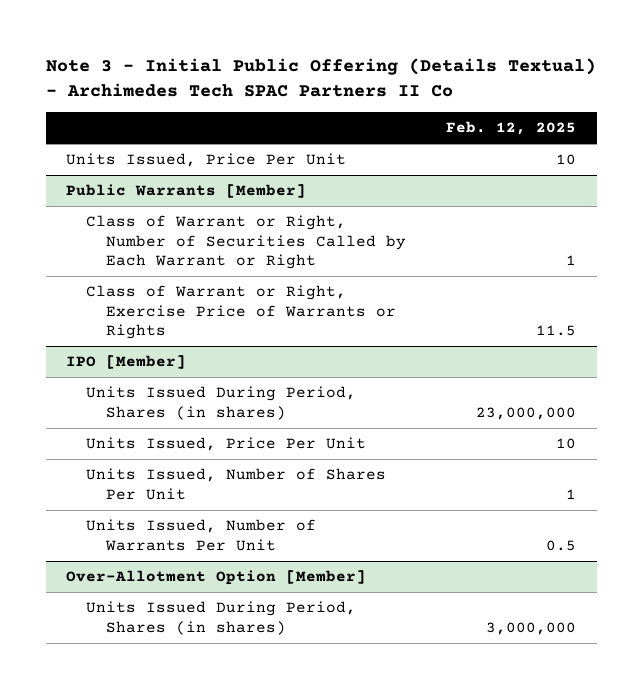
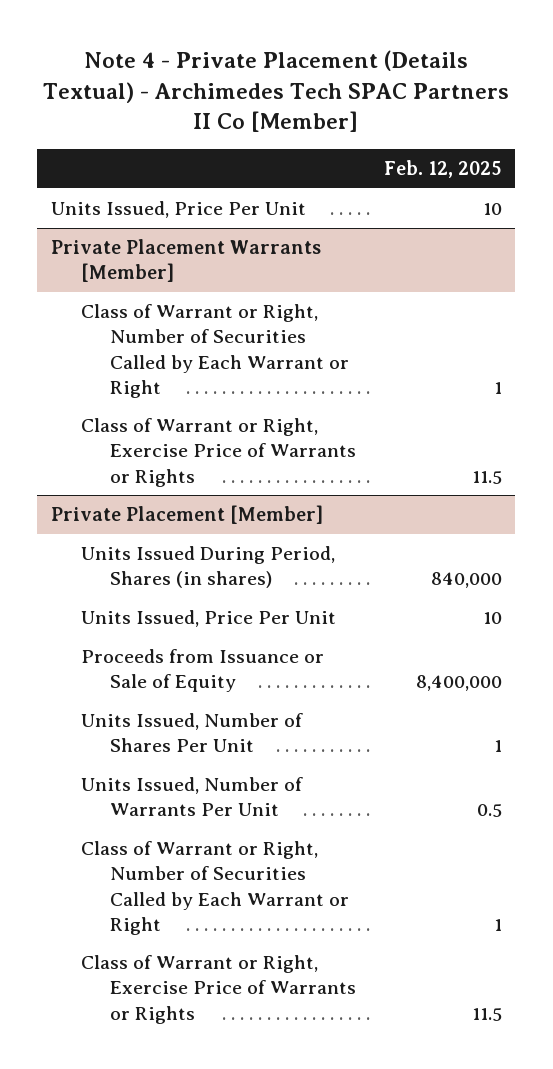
[46,58,597,97] Note 3 - Initial Public Offering (Details Textual) - Archimedes Tech SPAC Partners II Co -> [43,50,510,133] Note 4 - Private Placement (Details Textual) - Archimedes Tech SPAC Partners II Co [Member]
[66,184,307,199] Public Warrants [Member] -> none
none -> [51,239,322,283] Private Placement Warrants [Member]
[66,355,187,370] IPO [Member] -> none
none -> [51,505,324,525] Private Placement [Member]
[476,406,577,420] 23,000,000 -> [430,572,502,589] 840,000
none -> [80,649,324,693] Proceeds from Issuance or Sale of Equity
[66,570,367,586] Over-Allotment Option [Member] -> none
[86,601,357,635] Units Issued During Period, Shares (in shares) -> none
none -> [80,841,350,935] Class of Warrant or Right, Number of Securities Called by Each Warrant or Right
none -> [80,955,357,1024] Class of Warrant or Right, Exercise Price of Warrants or Rights

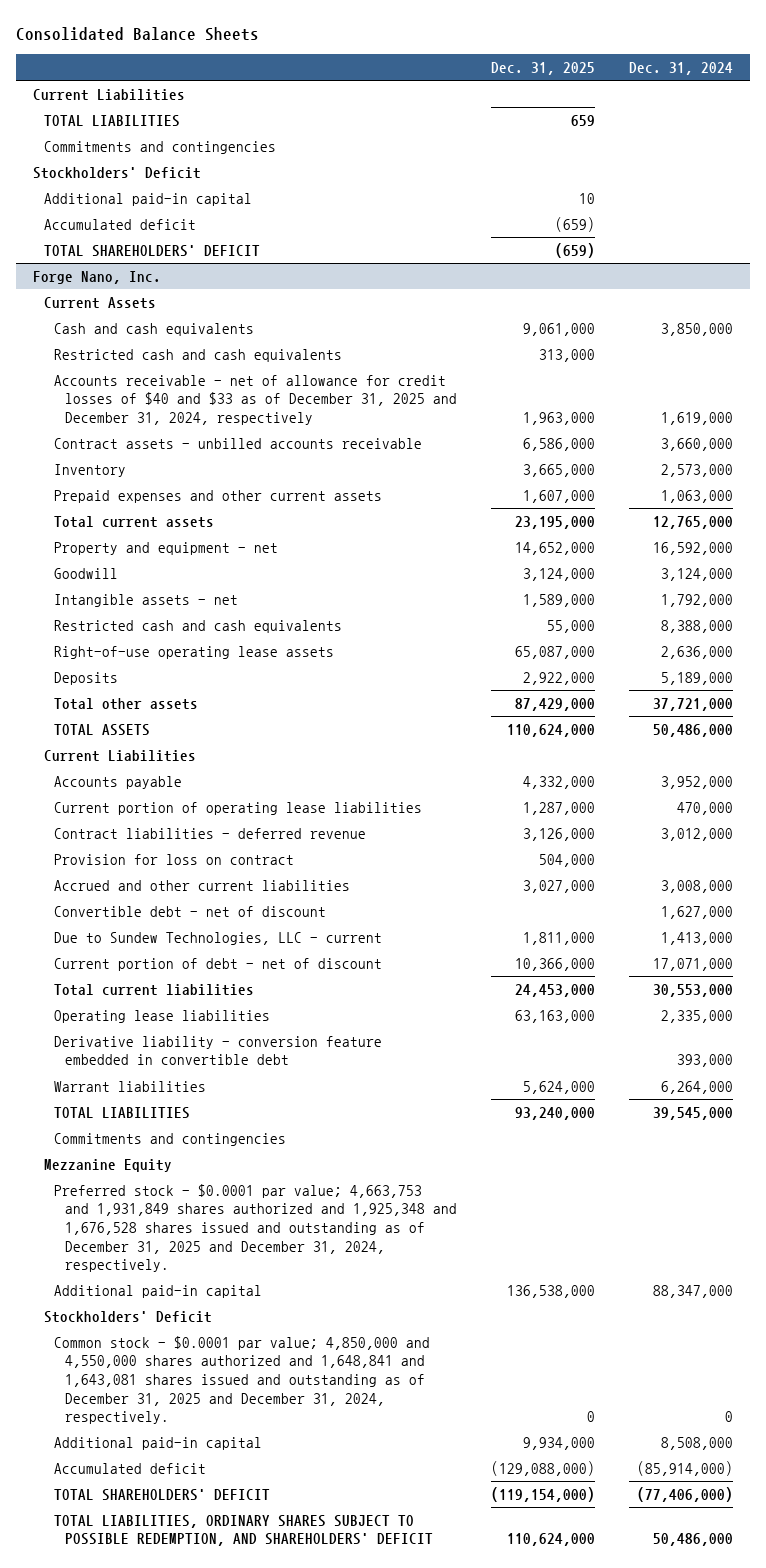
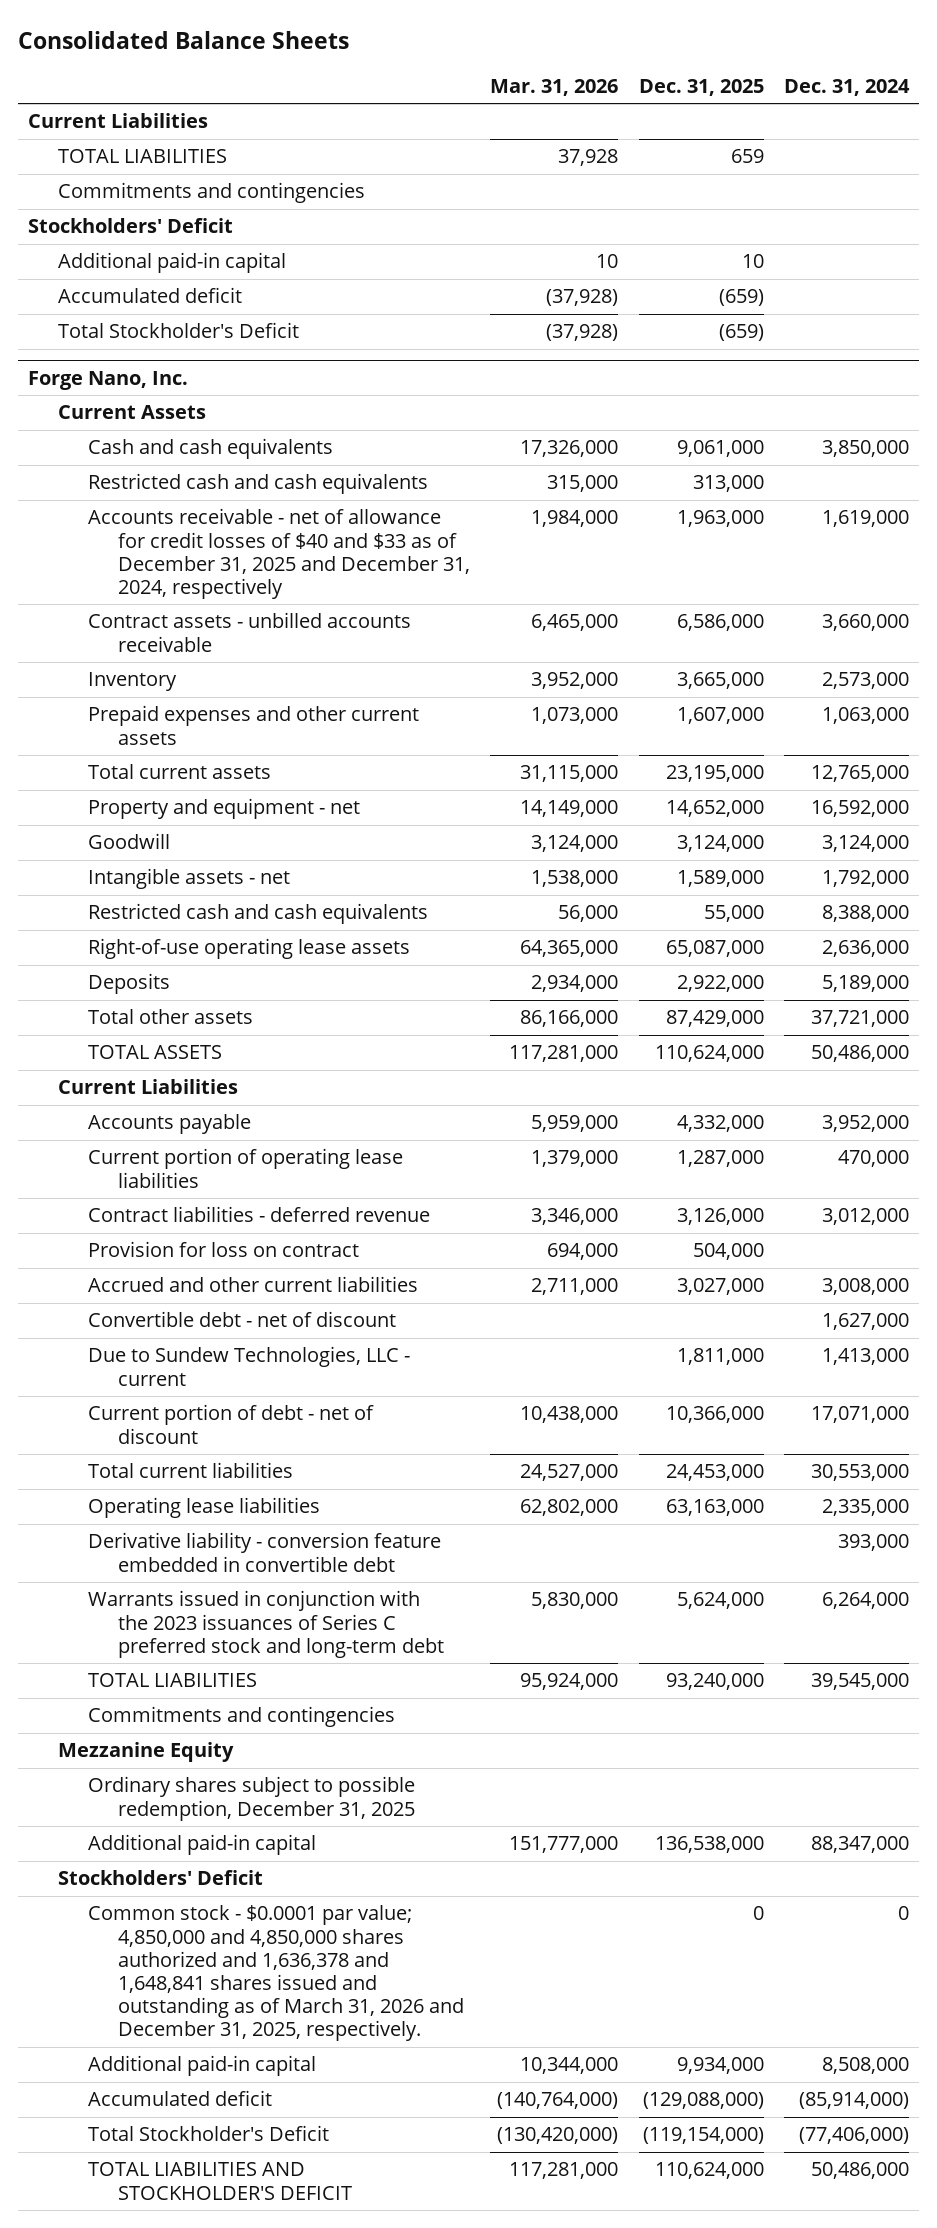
none -> [490,78,619,96] Mar. 31, 2026
[43,244,260,257] TOTAL SHAREHOLDERS' DEFICIT -> [58,322,300,339] Total Stockholder's Deficit
[54,1080,207,1092] Warrant liabilities -> [88,1590,445,1658] Warrants issued in conjunction with the 2023 issuances of Series C preferred stock and long-term debt
[54,1183,457,1273] Preferred stock - $0.0001 par value; 4,663,753 and 1,931,849 shares authorized and 1,925,348 and 1,676,528 shares issued and outstanding as of December 31, 2025 and December 31, 2024, respectively. -> [88,1776,416,1821] Ordinary shares subject to possible redemption, December 31, 2025
[54,1335,431,1425] Common stock - $0.0001 par value; 4,850,000 and 4,550,000 shares authorized and 1,648,841 and 1,643,081 shares issued and outstanding as of December 31, 2025 and December 31, 2024, respectively. -> [88,1905,465,2042] Common stock - $0.0001 par value; 4,850,000 and 4,850,000 shares authorized and 1,636,378 and 1,648,841 shares issued and outstanding as of March 31, 2026 and December 31, 2025, respectively.
[54,1488,271,1501] TOTAL SHAREHOLDERS' DEFICIT -> [88,2125,330,2142] Total Stockholder's Deficit
[54,1514,433,1547] TOTAL LIABILITIES, ORDINARY SHARES SUBJECT TO POSSIBLE REDEMPTION, AND SHAREHOLDERS' DEFICIT -> [88,2162,353,2200] TOTAL LIABILITIES AND STOCKHOLDER'S DEFICIT

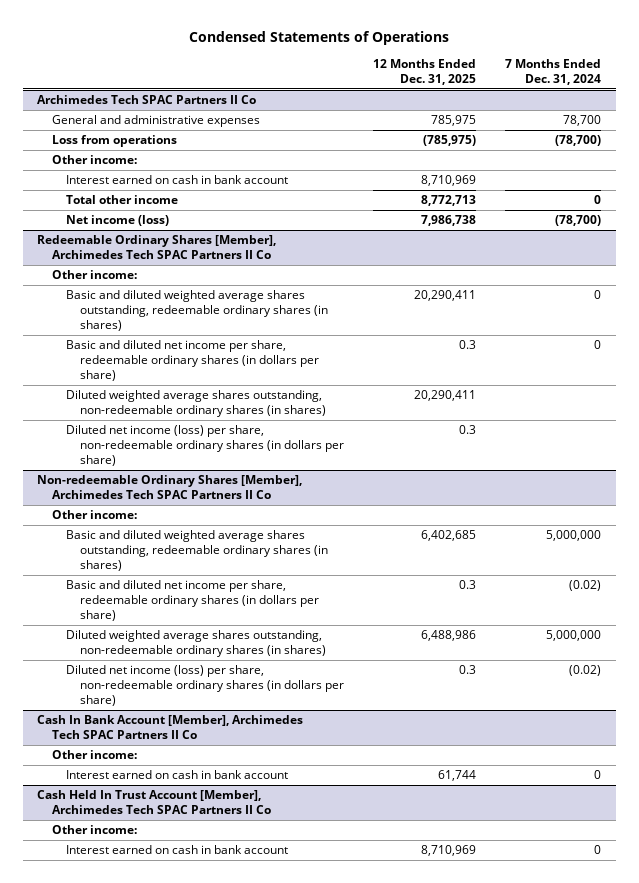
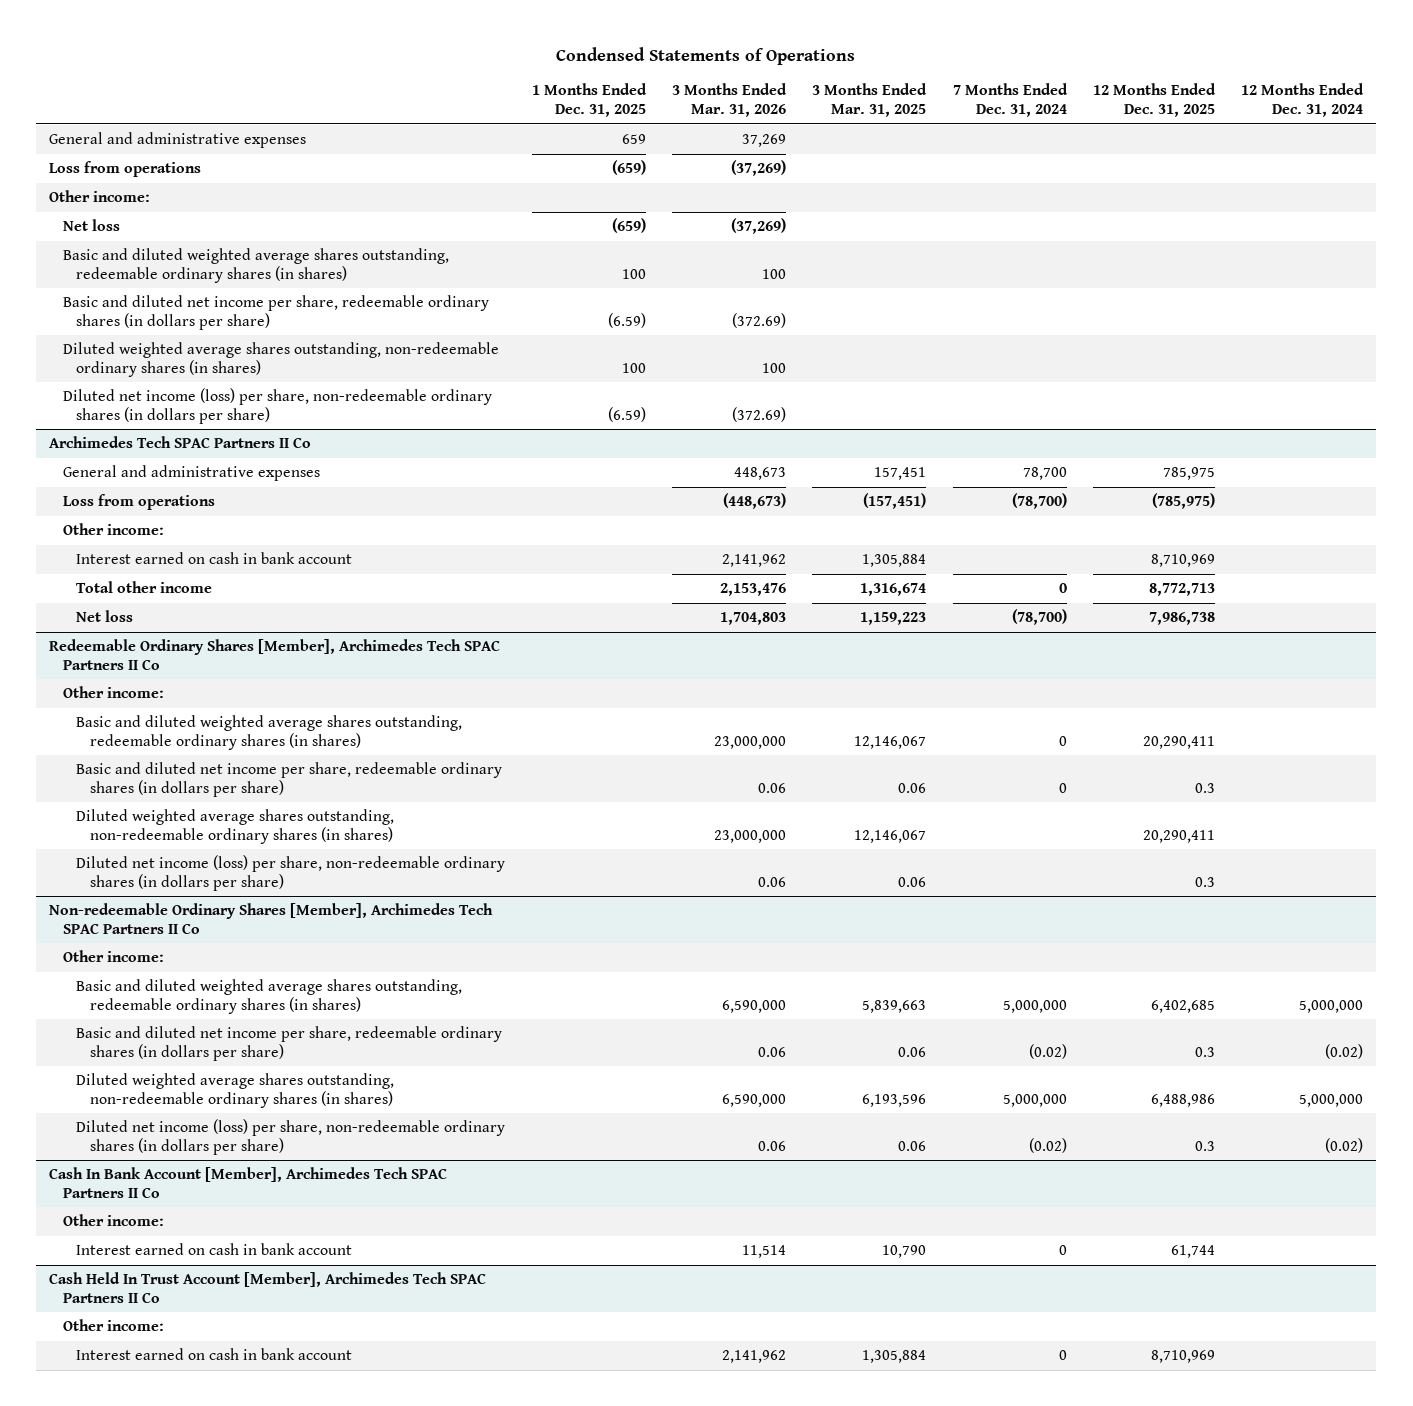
none -> [531,83,647,118] 1 Months Ended Dec. 31, 2025
none -> [672,83,788,118] 3 Months Ended Mar. 31, 2026
none -> [812,83,928,118] 3 Months Ended Mar. 31, 2025
none -> [1241,83,1365,118] 12 Months Ended Dec. 31, 2024
none -> [49,132,307,149] General and administrative expenses
none -> [49,161,202,178] Loss from operations
none -> [49,190,151,203] Other income:
none -> [62,219,120,232] Net loss
none -> [62,248,449,283] Basic and diluted weighted average shares outstanding, redeemable ordinary shares (in shares)
none -> [62,295,489,330] Basic and diluted net income per share, redeemable ordinary shares (in dollars per share)
none -> [62,342,499,377] Diluted weighted average shares outstanding, non-redeemable ordinary shares (in shares)
none -> [62,388,492,424] Diluted net income (loss) per share, non-redeemable ordinary shares (in dollars per share)
[65,215,169,227] Net income (loss) -> [76,610,134,623] Net loss

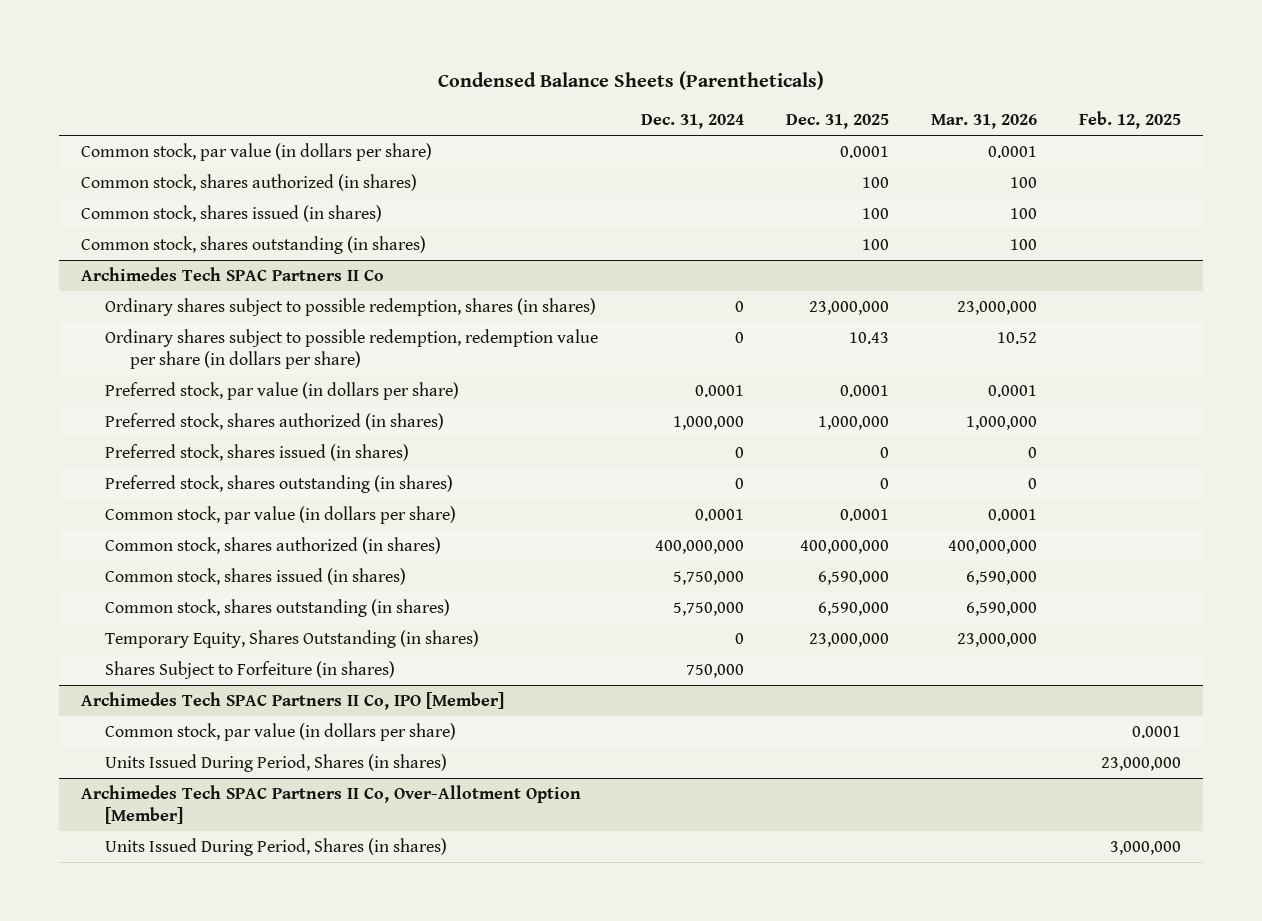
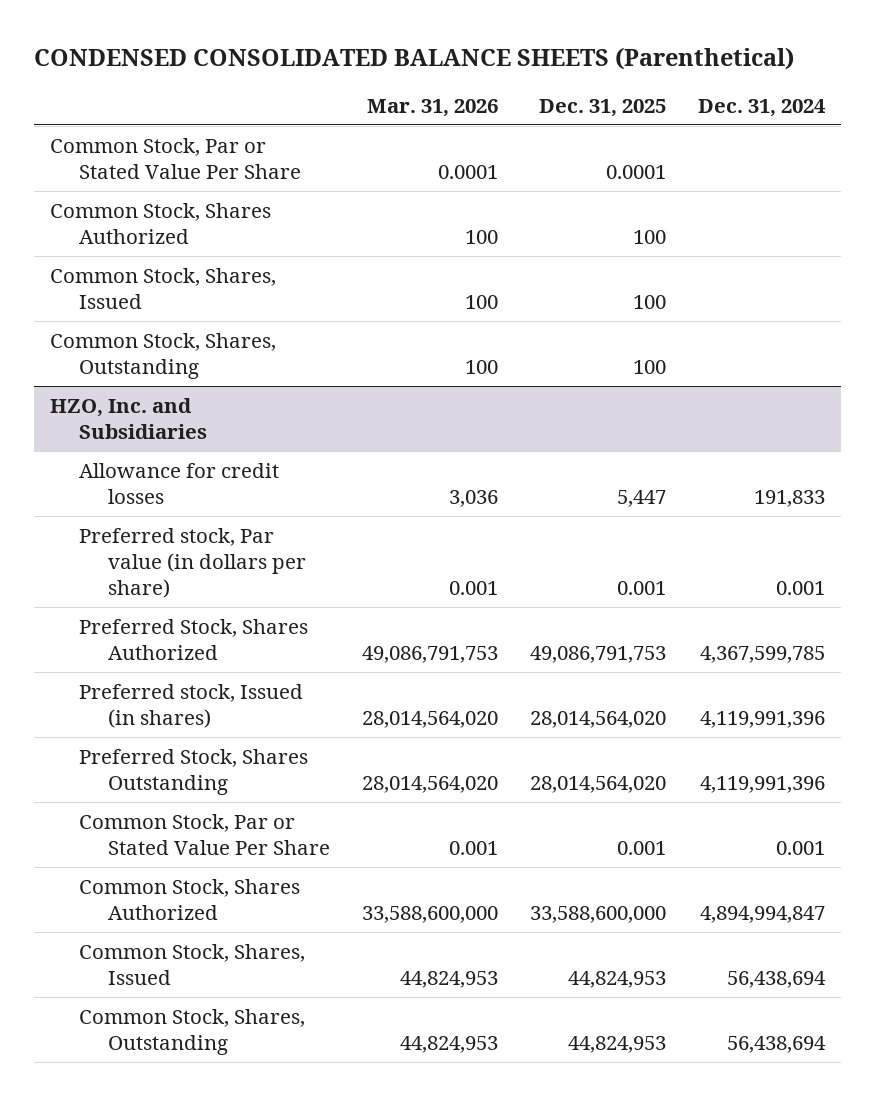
[437,70,824,90] Condensed Balance Sheets (Parentheticals) -> [33,46,794,70] CONDENSED CONSOLIDATED BALANCE SHEETS (Parenthetical)
[1079,111,1182,130] Feb. 12, 2025 -> none
[80,266,384,281] Archimedes Tech SPAC Partners II Co -> none
[105,297,597,316] Ordinary shares subject to possible redemption, shares (in shares) -> none
[105,328,599,369] Ordinary shares subject to possible redemption, redemption value per share (in dollars per share) -> none
[105,629,480,648] Temporary Equity, Shares Outstanding (in shares) -> none
[105,660,396,679] Shares Subject to Forfeiture (in shares) -> none
[80,691,504,710] Archimedes Tech SPAC Partners II Co, IPO [Member] -> none
[105,722,457,741] Common stock, par value (in dollars per share) -> none
[105,753,448,772] Units Issued During Period, Shares (in shares) -> none
[80,784,581,824] Archimedes Tech SPAC Partners II Co, Over-Allotment Option [Member] -> none
[105,837,448,856] Units Issued During Period, Shares (in shares) -> none
[80,142,432,161] Common stock, par value (in dollars per share) -> [49,137,301,179] Common Stock, Par or Stated Value Per Share
[80,173,417,191] Common stock, shares authorized (in shares) -> [49,202,271,244] Common Stock, Shares Authorized
[80,204,382,222] Common stock, shares issued (in shares) -> [49,267,276,309] Common Stock, Shares, Issued
[80,235,426,254] Common stock, shares outstanding (in shares) -> [49,332,276,379] Common Stock, Shares, Outstanding
none -> [49,397,207,439] HZO, Inc. and Subsidiaries
none -> [78,462,279,504] Allowance for credit losses
[105,381,460,400] Preferred stock, par value (in dollars per share) -> [78,527,306,599] Preferred stock, Par value (in dollars per share)
[694,384,744,397] 0.0001 -> [776,581,826,596] 0.001
[839,384,889,397] 0.0001 -> [617,581,667,596] 0.001
[988,384,1038,397] 0.0001 -> [448,581,498,596] 0.001
[105,412,445,430] Preferred stock, shares authorized (in shares) -> [78,618,308,660] Preferred Stock, Shares Authorized
[672,415,744,430] 1,000,000 -> [700,645,826,663] 4,367,599,785
[817,415,889,430] 1,000,000 -> [530,645,667,663] 49,086,791,753
[966,415,1038,430] 1,000,000 -> [361,645,498,663] 49,086,791,753
[105,443,410,461] Preferred stock, shares issued (in shares) -> [78,683,303,728] Preferred stock, Issued (in shares)
[734,446,744,458] 0 -> [700,710,826,728] 4,119,991,396
[879,446,889,458] 0 -> [530,710,667,728] 28,014,564,020
[1028,446,1038,458] 0 -> [361,710,498,728] 28,014,564,020
[105,474,454,493] Preferred stock, shares outstanding (in shares) -> [78,748,308,795] Preferred Stock, Shares Outstanding
[734,477,744,489] 0 -> [700,775,826,793] 4,119,991,396
[879,477,889,489] 0 -> [530,775,667,793] 28,014,564,020
[1028,477,1038,489] 0 -> [361,775,498,793] 28,014,564,020
[105,505,457,524] Common stock, par value (in dollars per share) -> [78,813,330,855] Common Stock, Par or Stated Value Per Share
[694,508,744,521] 0.0001 -> [776,840,826,855] 0.001
[839,508,889,521] 0.0001 -> [617,840,667,855] 0.001
[988,508,1038,521] 0.0001 -> [448,840,498,855] 0.001
[105,536,442,554] Common stock, shares authorized (in shares) -> [78,878,300,920] Common Stock, Shares Authorized
[654,539,744,554] 400,000,000 -> [700,905,826,923] 4,894,994,847
[799,539,889,554] 400,000,000 -> [530,905,667,923] 33,588,600,000
[948,539,1038,554] 400,000,000 -> [361,905,498,923] 33,588,600,000
[105,567,407,585] Common stock, shares issued (in shares) -> [78,943,305,985] Common Stock, Shares, Issued
[672,570,744,585] 5,750,000 -> [727,970,827,988] 56,438,694
[817,570,889,585] 6,590,000 -> [568,970,667,988] 44,824,953
[966,570,1038,585] 6,590,000 -> [399,970,498,988] 44,824,953
[105,598,451,617] Common stock, shares outstanding (in shares) -> [78,1008,305,1055] Common Stock, Shares, Outstanding
[672,601,744,616] 5,750,000 -> [727,1035,827,1053] 56,438,694
[817,601,889,616] 6,590,000 -> [568,1035,667,1053] 44,824,953
[966,601,1038,616] 6,590,000 -> [399,1035,498,1053] 44,824,953

